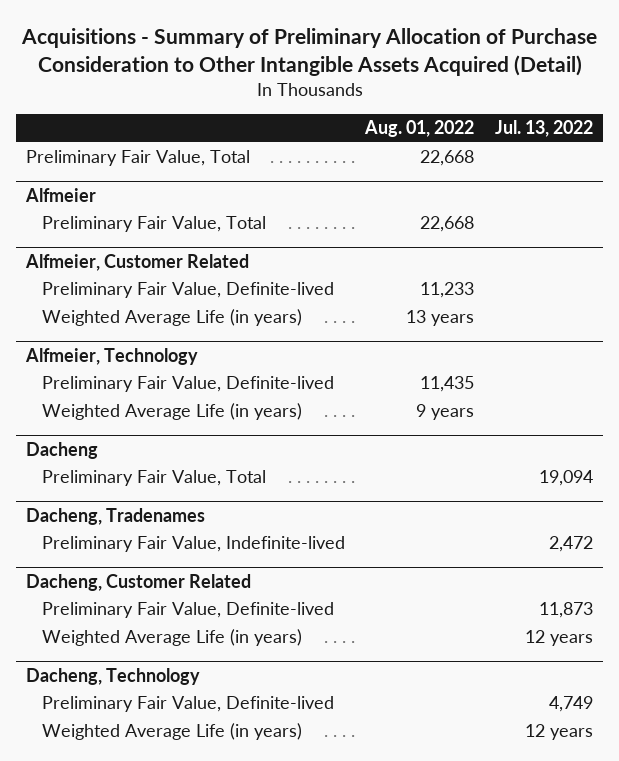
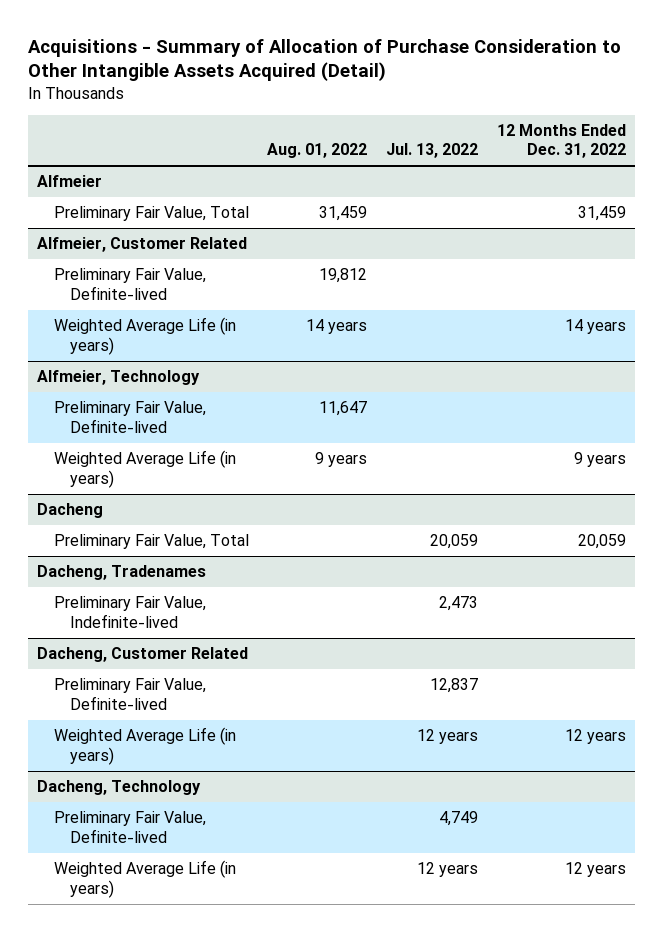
[20,27,597,76] Acquisitions - Summary of Preliminary Allocation of Purchase Consideration to Other Intangible Assets Acquired (Detail) -> [28,38,622,82] Acquisitions - Summary of Allocation of Purchase Consideration to Other Intangible Assets Acquired (Detail)
none -> [497,124,627,159] 12 Months Ended Dec. 31, 2022
[26,150,251,167] Preliminary Fair Value, Total -> none
[420,216,475,233] 22,668 -> [319,206,368,222] 31,459
[420,282,475,299] 11,233 -> [319,268,368,284] 19,812
[406,310,475,327] 13 years -> [306,319,368,335] 14 years
[420,376,475,393] 11,435 -> [319,401,368,417] 11,647
[538,470,593,487] 19,094 -> [430,534,479,550] 20,059
[548,536,593,553] 2,472 -> [439,596,479,612] 2,473
[538,602,593,619] 11,873 -> [430,678,479,694] 12,837

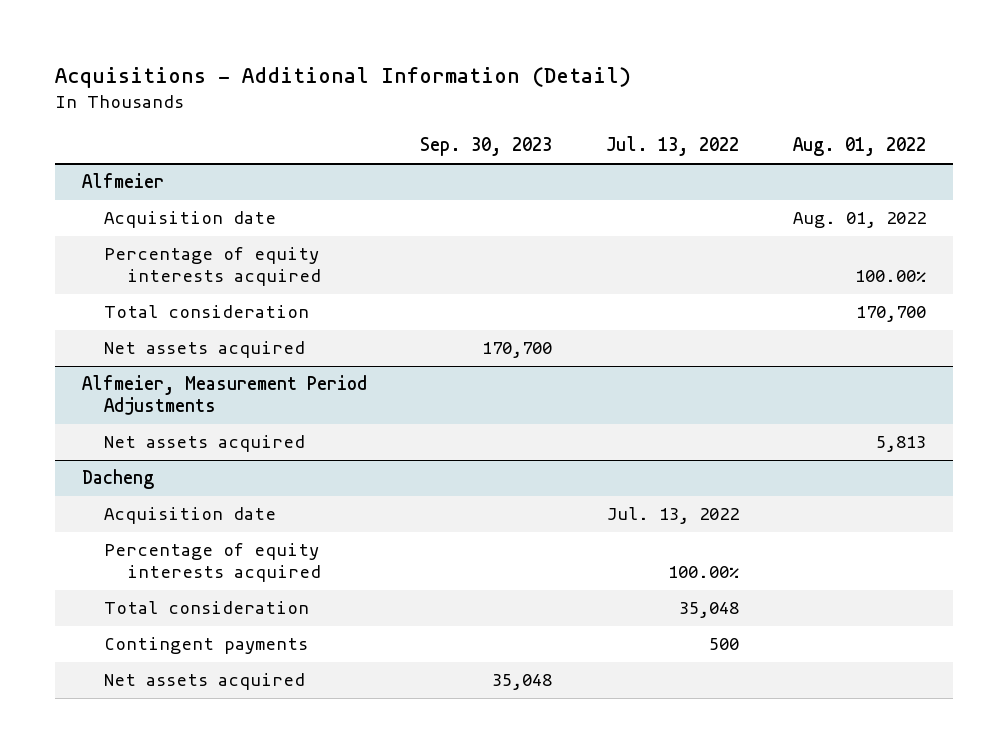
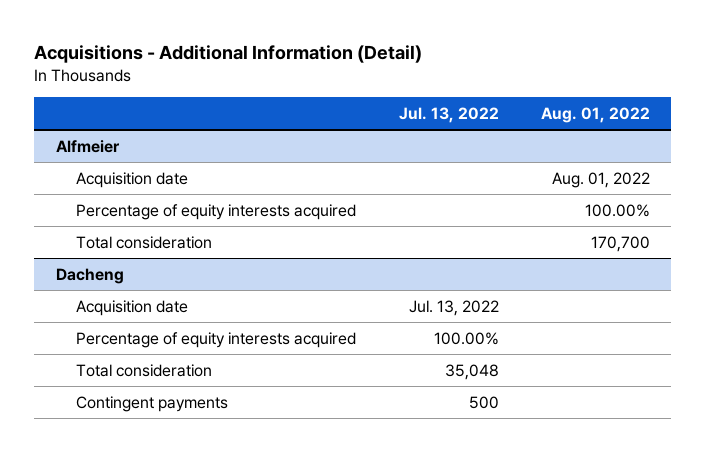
[420,137,553,157] Sep. 30, 2023 -> none
[104,341,306,359] Net assets acquired -> none
[81,375,367,416] Alfmeier, Measurement Period Adjustments -> none
[104,435,306,453] Net assets acquired -> none
[104,673,306,691] Net assets acquired -> none

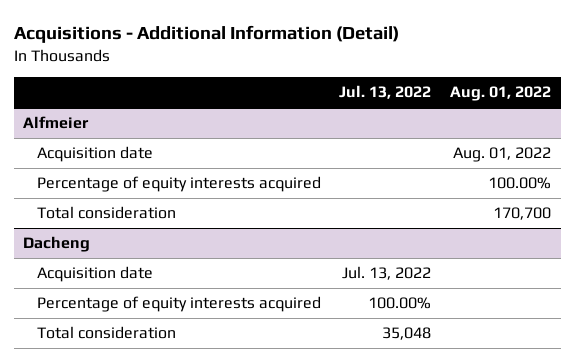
[76,395,229,412] Contingent payments -> none

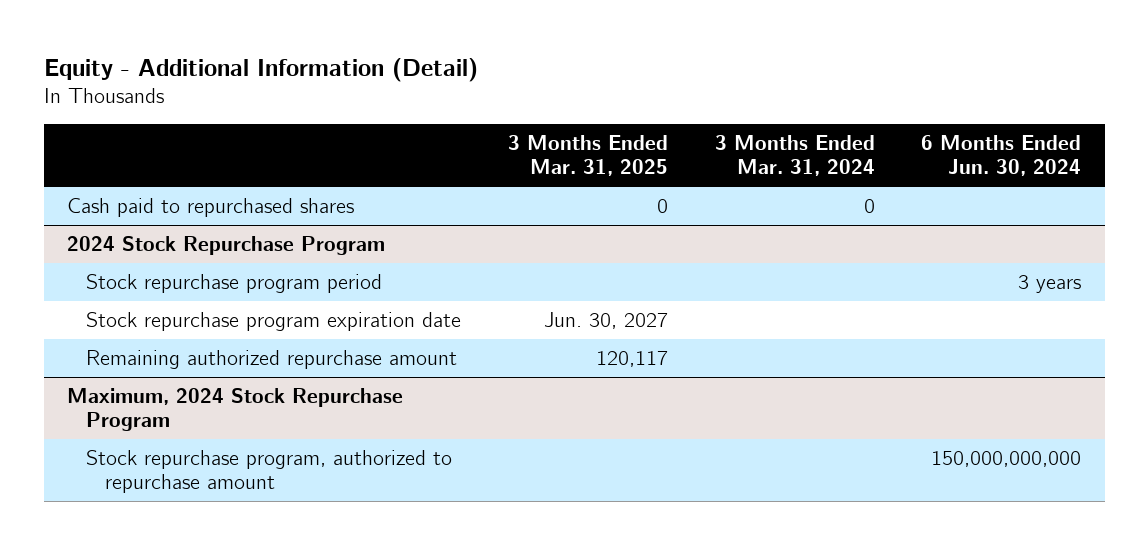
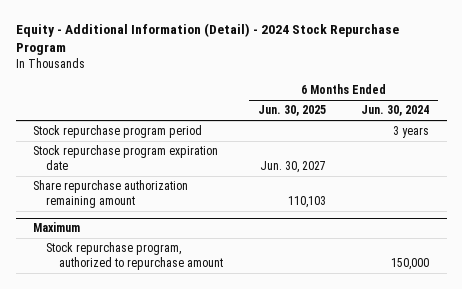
[43,57,478,82] Equity - Additional Information (Detail) -> [15,23,399,56] Equity - Additional Information (Detail) - 2024 Stock Repurchase Program
[507,135,668,176] 3 Months Ended Mar. 31, 2025 -> none
[714,135,875,176] 3 Months Ended Mar. 31, 2024 -> none
none -> [258,105,327,117] Jun. 30, 2025
[66,198,354,218] Cash paid to repurchased shares -> none
[66,236,385,256] 2024 Stock Repurchase Program -> none
[85,274,382,294] Stock repurchase program period -> none
[85,312,461,332] Stock repurchase program expiration date -> none
[85,350,457,370] Remaining authorized repurchase amount -> none
none -> [33,125,203,139] Stock repurchase program period
none -> [33,145,219,170] Stock repurchase program expiration date
none -> [33,180,189,208] Share repurchase authorization remaining amount
[66,388,403,431] Maximum, 2024 Stock Repurchase Program -> [33,222,81,233] Maximum
[931,451,1082,468] 150,000,000,000 -> [391,257,430,270] 150,000

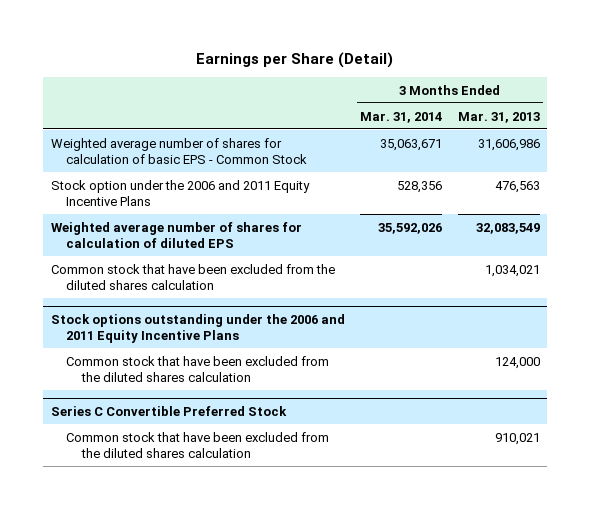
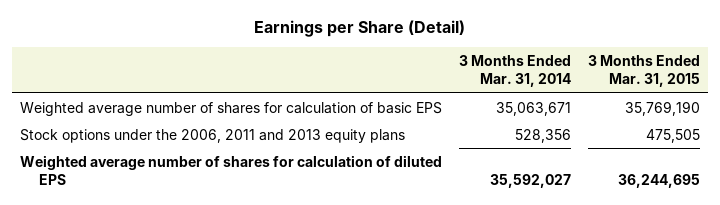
[457,111,540,123] Mar. 31, 2013 -> none
none -> [587,55,700,88] 3 Months Ended Mar. 31, 2015
[51,263,336,290] Common stock that have been excluded from the diluted shares calculation -> none
[51,313,346,343] Stock options outstanding under the 2006 and 2011 Equity Incentive Plans -> none
[66,355,330,382] Common stock that have been excluded from the diluted shares calculation -> none
[51,405,288,416] Series C Convertible Preferred Stock -> none
[66,431,330,458] Common stock that have been excluded from the diluted shares calculation -> none
[51,137,308,164] Weighted average number of shares for calculation of basic EPS - Common Stock -> [20,101,443,116] Weighted average number of shares for calculation of basic EPS
[51,179,311,206] Stock option under the 2006 and 2011 Equity Incentive Plans -> [20,128,406,143] Stock options under the 2006, 2011 and 2013 equity plans
[378,222,443,234] 35,592,026 -> [489,173,571,188] 35,592,027

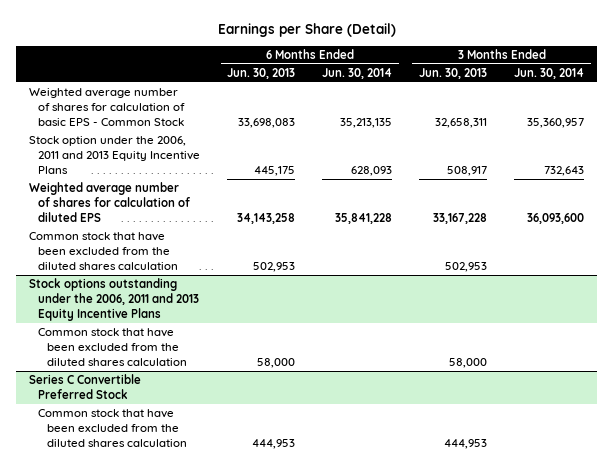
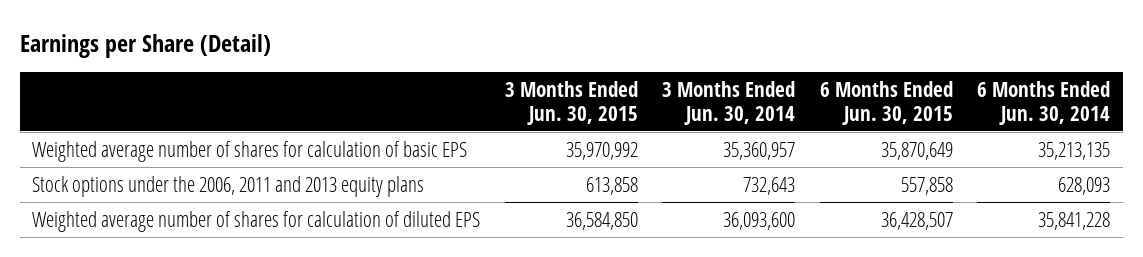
[227,68,296,80] Jun. 30, 2013 -> none
[419,68,488,80] Jun. 30, 2013 -> none
none -> [504,80,638,125] 3 Months Ended Jun. 30, 2015
none -> [819,80,953,125] 6 Months Ended Jun. 30, 2015
[29,88,186,126] Weighted average number of shares for calculation of basic EPS - Common Stock -> [32,140,468,162] Weighted average number of shares for calculation of basic EPS
[29,136,201,174] Stock option under the 2006, 2011 and 2013 Equity Incentive Plans -> [32,175,425,197] Stock options under the 2006, 2011 and 2013 equity plans
[29,232,179,270] Common stock that have been excluded from the diluted shares calculation -> none
[29,278,200,321] Stock options outstanding under the 2006, 2011 and 2013 Equity Incentive Plans -> none
[38,328,188,366] Common stock that have been excluded from the diluted shares calculation -> none
[29,374,142,400] Series C Convertible Preferred Stock -> none
[38,409,188,447] Common stock that have been excluded from the diluted shares calculation -> none

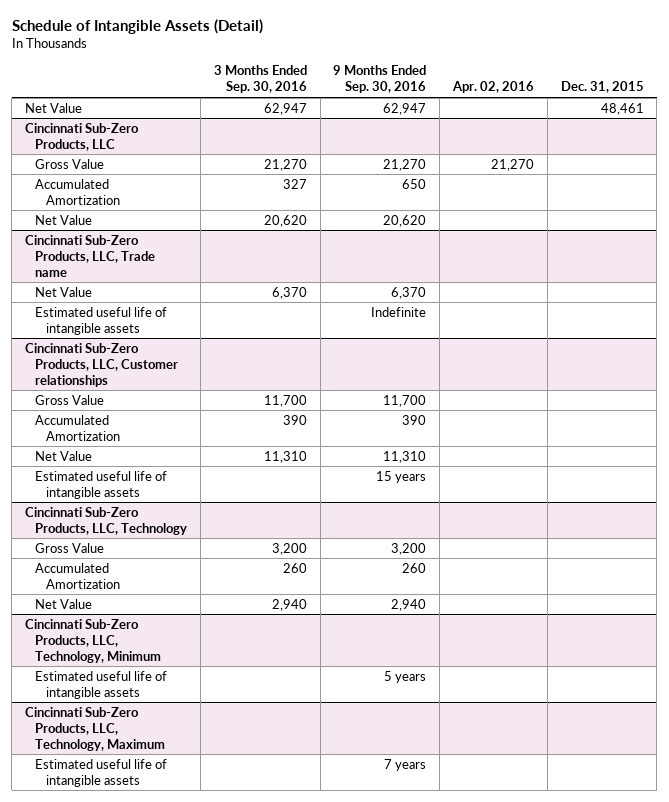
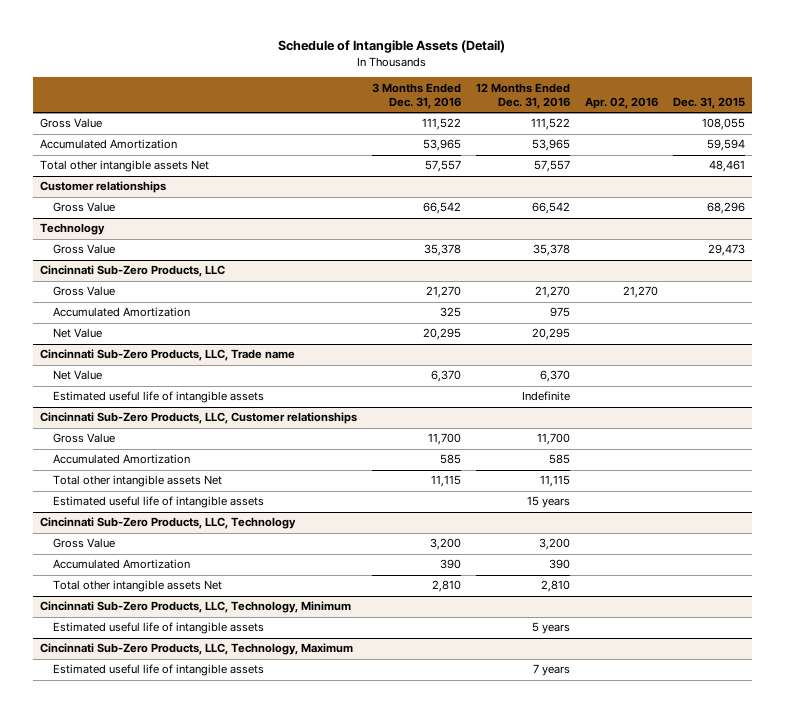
[213,65,307,94] 3 Months Ended Sep. 30, 2016 -> none
[333,65,427,94] 9 Months Ended Sep. 30, 2016 -> none
none -> [371,82,461,110] 3 Months Ended Dec. 31, 2016
none -> [475,82,570,110] 12 Months Ended Dec. 31, 2016
none -> [40,118,103,129] Gross Value
none -> [40,139,178,150] Accumulated Amortization
[25,102,83,113] Net Value -> [40,160,210,173] Total other intangible assets Net
none -> [40,181,167,194] Customer relationships
none -> [52,202,115,213] Gross Value
none -> [40,223,106,236] Technology
none -> [52,244,115,255] Gross Value
[35,450,93,461] Net Value -> [52,475,222,488] Total other intangible assets Net
[35,598,93,609] Net Value -> [52,580,222,593] Total other intangible assets Net

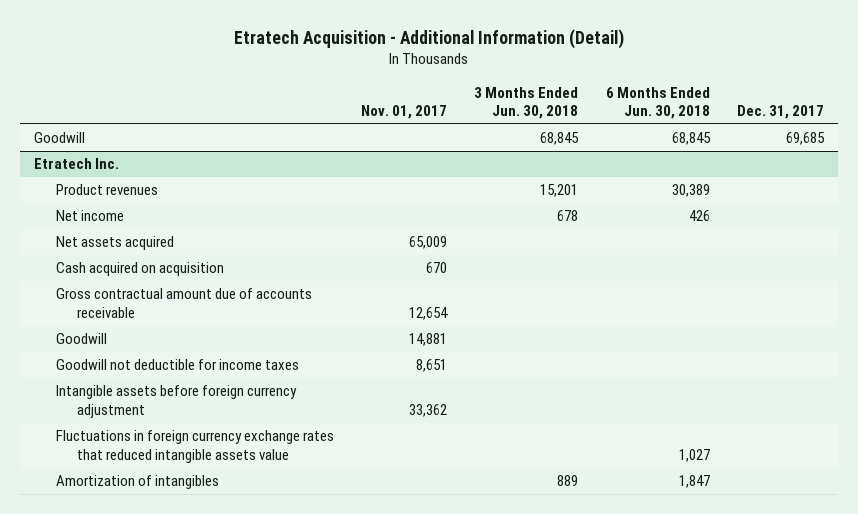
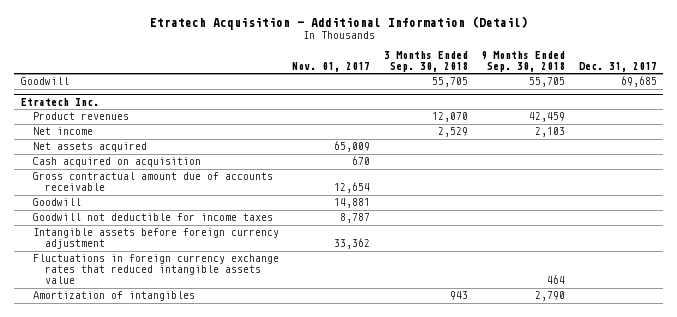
[474,86,579,119] 3 Months Ended Jun. 30, 2018 -> none
[605,86,710,119] 6 Months Ended Jun. 30, 2018 -> none
none -> [383,51,468,73] 3 Months Ended Sep. 30, 2018
none -> [481,51,566,73] 9 Months Ended Sep. 30, 2018
[416,359,448,373] 8,651 -> [340,213,371,224] 8,787

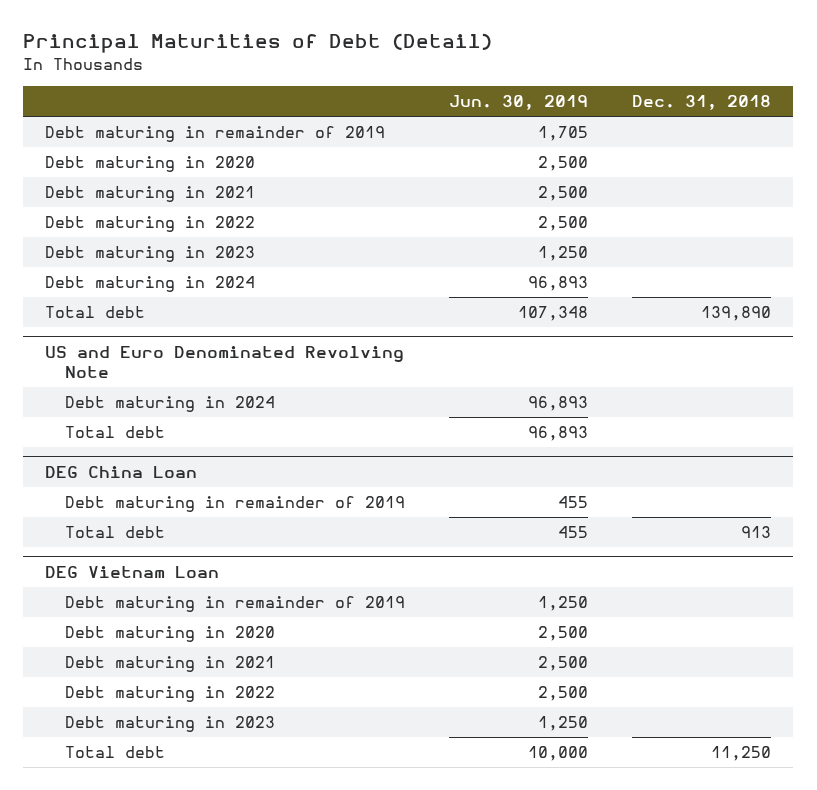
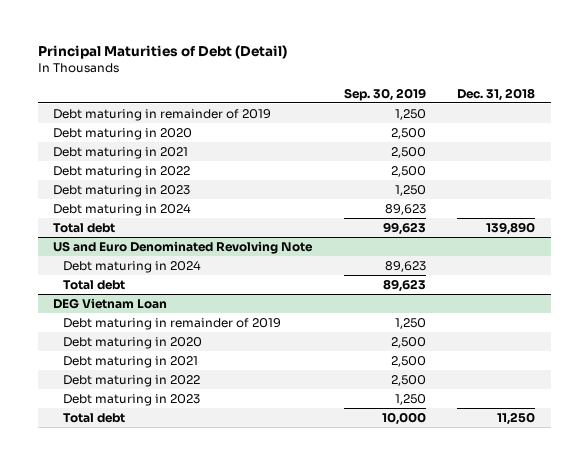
[448,95,588,111] Jun. 30, 2019 -> none
none -> [343,87,426,101] Sep. 30, 2019
[45,466,198,479] DEG China Loan -> none
[64,496,405,513] Debt maturing in remainder of 2019 -> none
[64,526,165,539] Total debt -> none

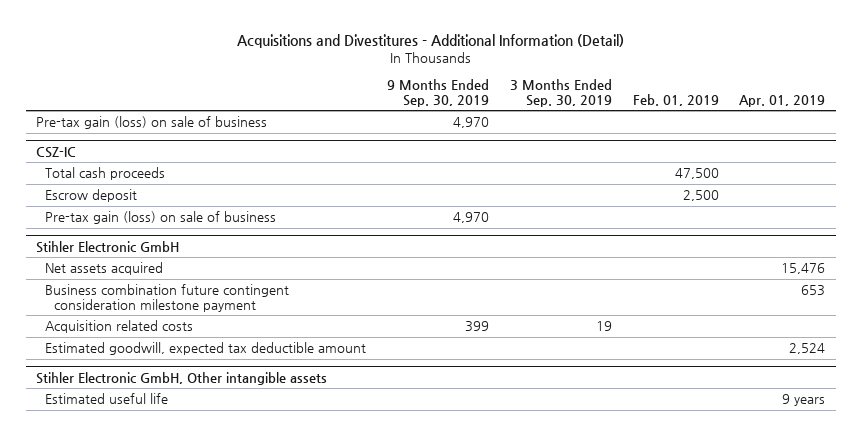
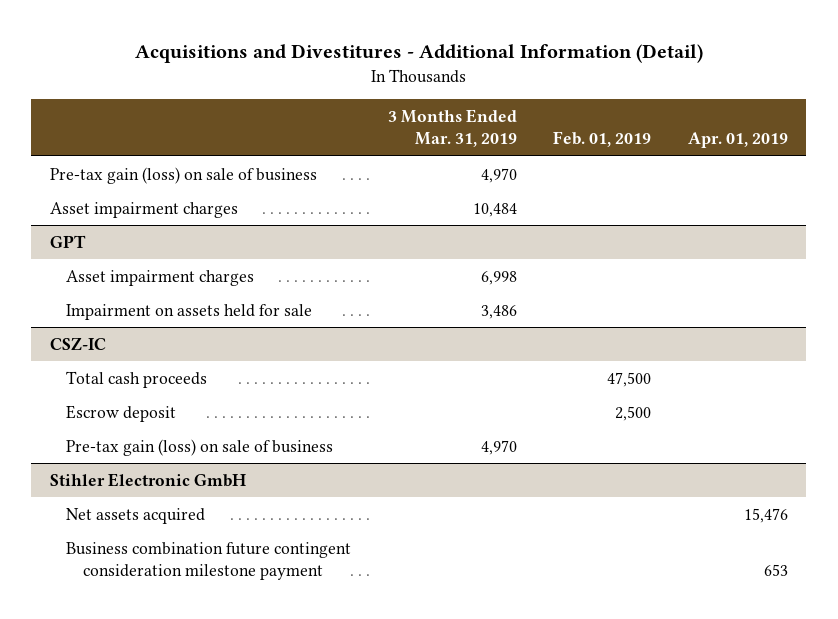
[386,79,489,107] 9 Months Ended Sep. 30, 2019 -> none
[509,79,612,107] 3 Months Ended Sep. 30, 2019 -> none
none -> [387,109,517,148] 3 Months Ended Mar. 31, 2019
none -> [49,201,238,218] Asset impairment charges
none -> [49,234,86,248] GPT
none -> [66,269,255,286] Asset impairment charges
none -> [66,303,313,320] Impairment on assets held for sale
[45,320,194,334] Acquisition related costs -> none
[45,342,367,356] Estimated goodwill, expected tax deductible amount -> none
[36,371,328,385] Stihler Electronic GmbH, Other intangible assets -> none
[45,393,169,405] Estimated useful life -> none

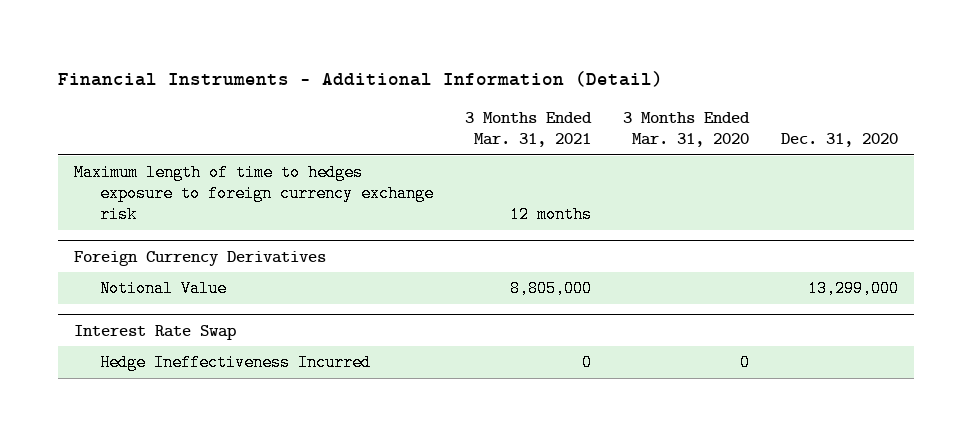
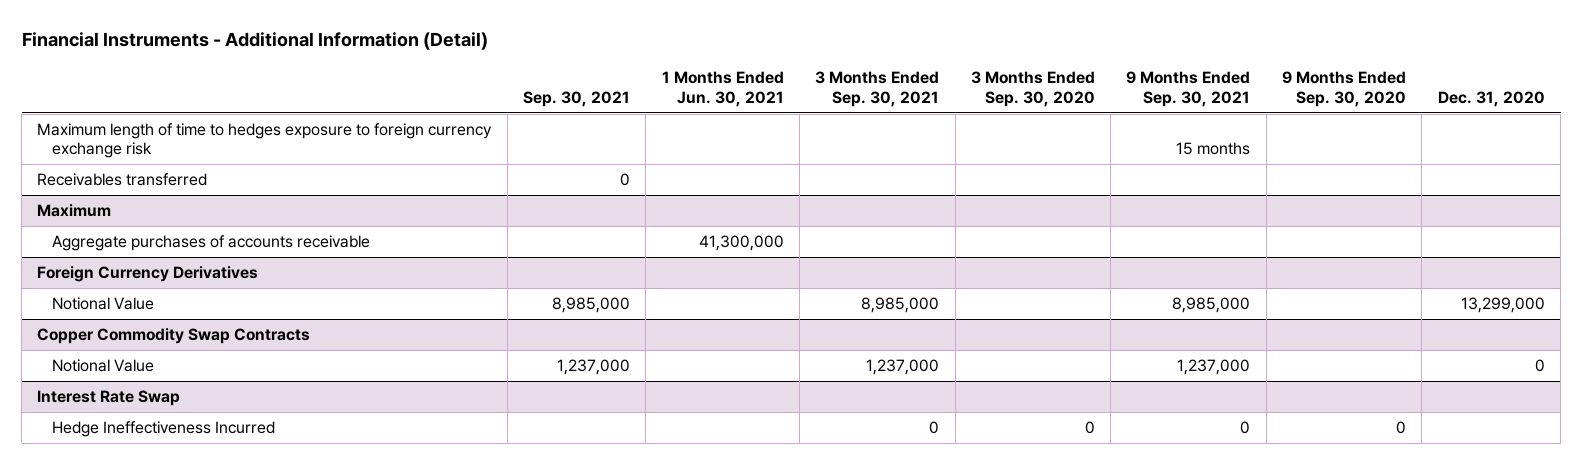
[464,112,592,148] 3 Months Ended Mar. 31, 2021 -> none
[622,112,750,148] 3 Months Ended Mar. 31, 2020 -> none
none -> [523,90,631,107] Sep. 30, 2021
none -> [661,71,784,107] 1 Months Ended Jun. 30, 2021
none -> [815,71,940,107] 3 Months Ended Sep. 30, 2021
none -> [970,71,1095,107] 3 Months Ended Sep. 30, 2020
none -> [1126,71,1251,107] 9 Months Ended Sep. 30, 2021
none -> [1282,71,1407,107] 9 Months Ended Sep. 30, 2020
none -> [37,173,208,187] Receivables transferred
none -> [37,204,112,218] Maximum
none -> [52,235,371,252] Aggregate purchases of accounts receivable
none -> [37,328,311,345] Copper Commodity Swap Contracts
none -> [52,359,155,373] Notional Value

